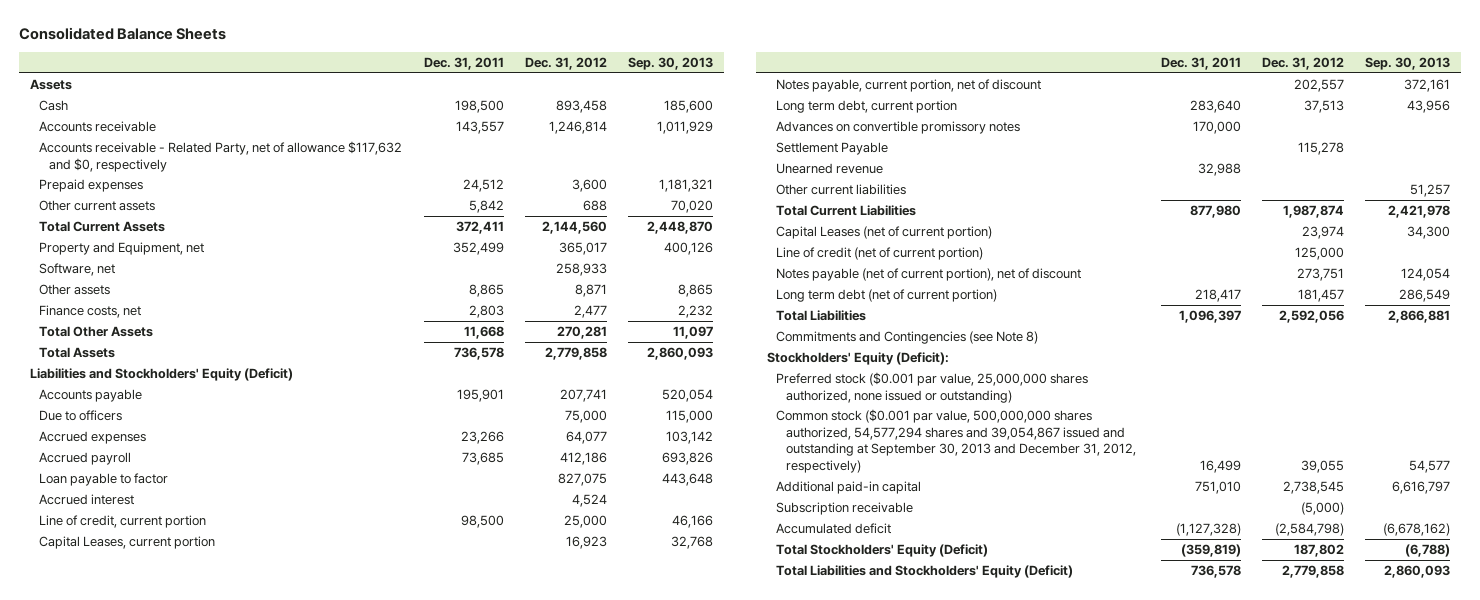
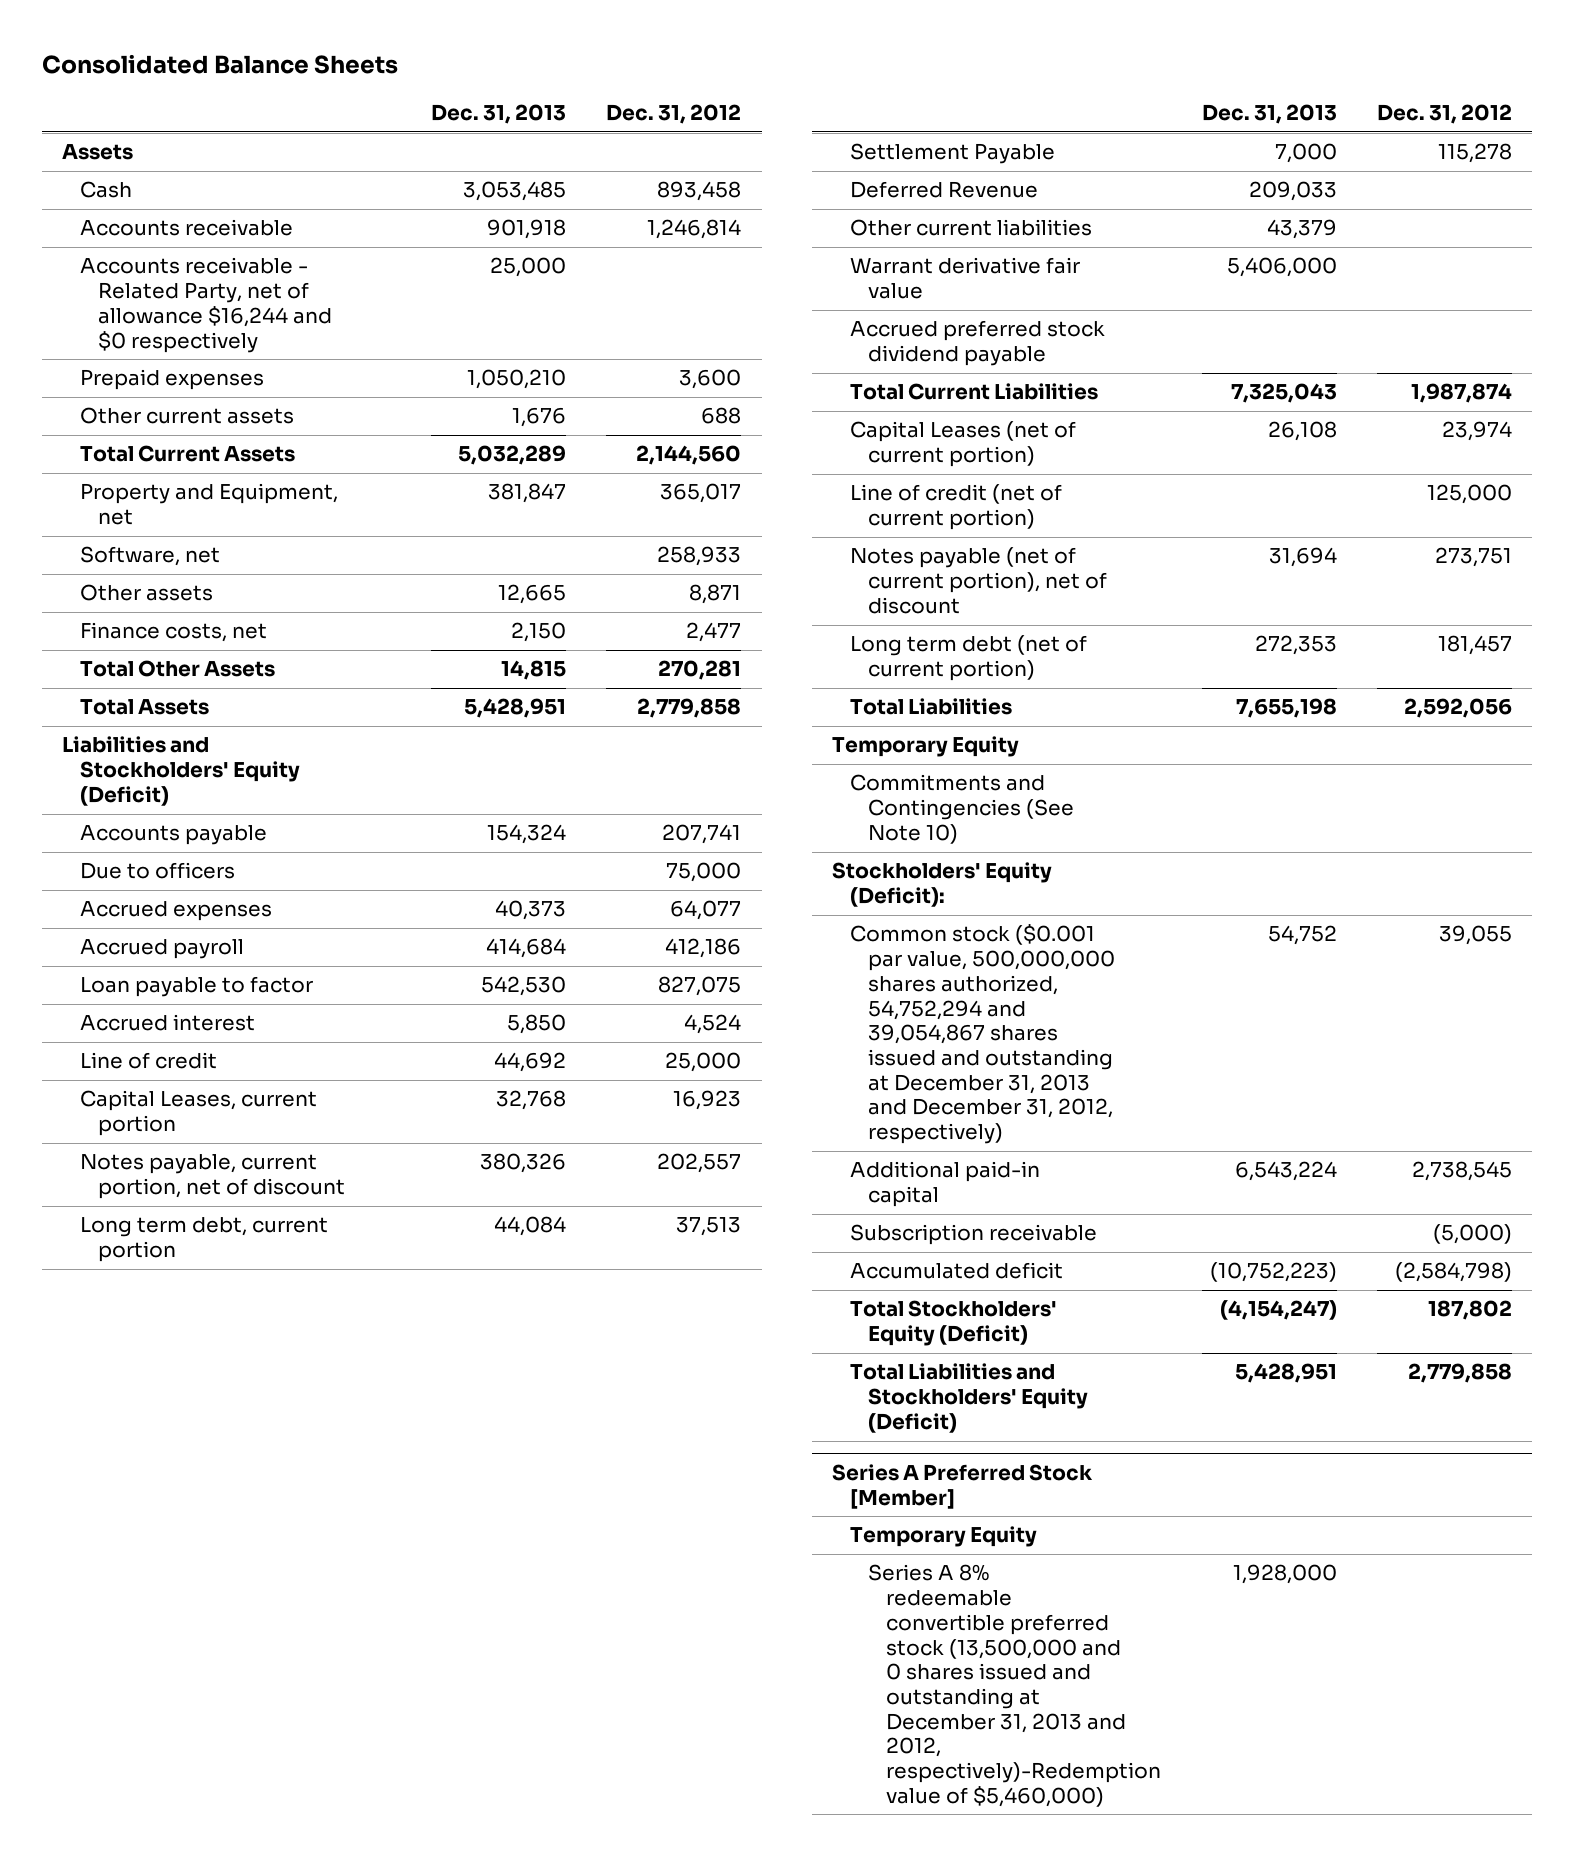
[423,57,504,71] Dec. 31, 2011 -> none
[628,57,714,71] Sep. 30, 2013 -> none
none -> [431,103,567,124] Dec. 31, 2013
[39,140,403,172] Accounts receivable - Related Party, net of allowance $117,632 and $0, respectively -> [79,257,332,353] Accounts receivable - Related Party, net of allowance $16,244 and $0 respectively
[39,514,207,528] Line of credit, current portion -> [79,1052,217,1070] Line of credit
[776,120,1021,134] Advances on convertible promissory notes -> none
[776,162,884,174] Unearned revenue -> none
none -> [850,181,1039,199] Deferred Revenue
none -> [850,257,1081,300] Warrant derivative fair value
none -> [850,320,1106,367] Accrued preferred stock dividend payable
none -> [832,736,1020,758] Temporary Equity
[776,330,1039,344] Commitments and Contingencies (see Note 8) -> [850,774,1075,844] Commitments and Contingencies (See Note 10)
[776,371,1089,403] Preferred stock ($0.001 par value, 25,000,000 shares authorized, none issued or outstanding) -> none
[776,408,1136,473] Common stock ($0.001 par value, 500,000,000 shares authorized, 54,577,294 shares and 39,054,867 issued and outstanding at September 30, 2013 and December 31, 2012, respectively) -> [850,924,1116,1145] Common stock ($0.001 par value, 500,000,000 shares authorized, 54,752,294 and 39,054,867 shares issued and outstanding at December 31, 2013 and December 31, 2012, respectively)
none -> [832,1463,1094,1509] Series A Preferred Stock [Member]
none -> [850,1526,1038,1548] Temporary Equity
none -> [868,1564,1162,1807] Series A 8% redeemable convertible preferred stock (13,500,000 and 0 shares issued and outstanding at December 31, 2013 and 2012, respectively)-Redemption value of $5,460,000)

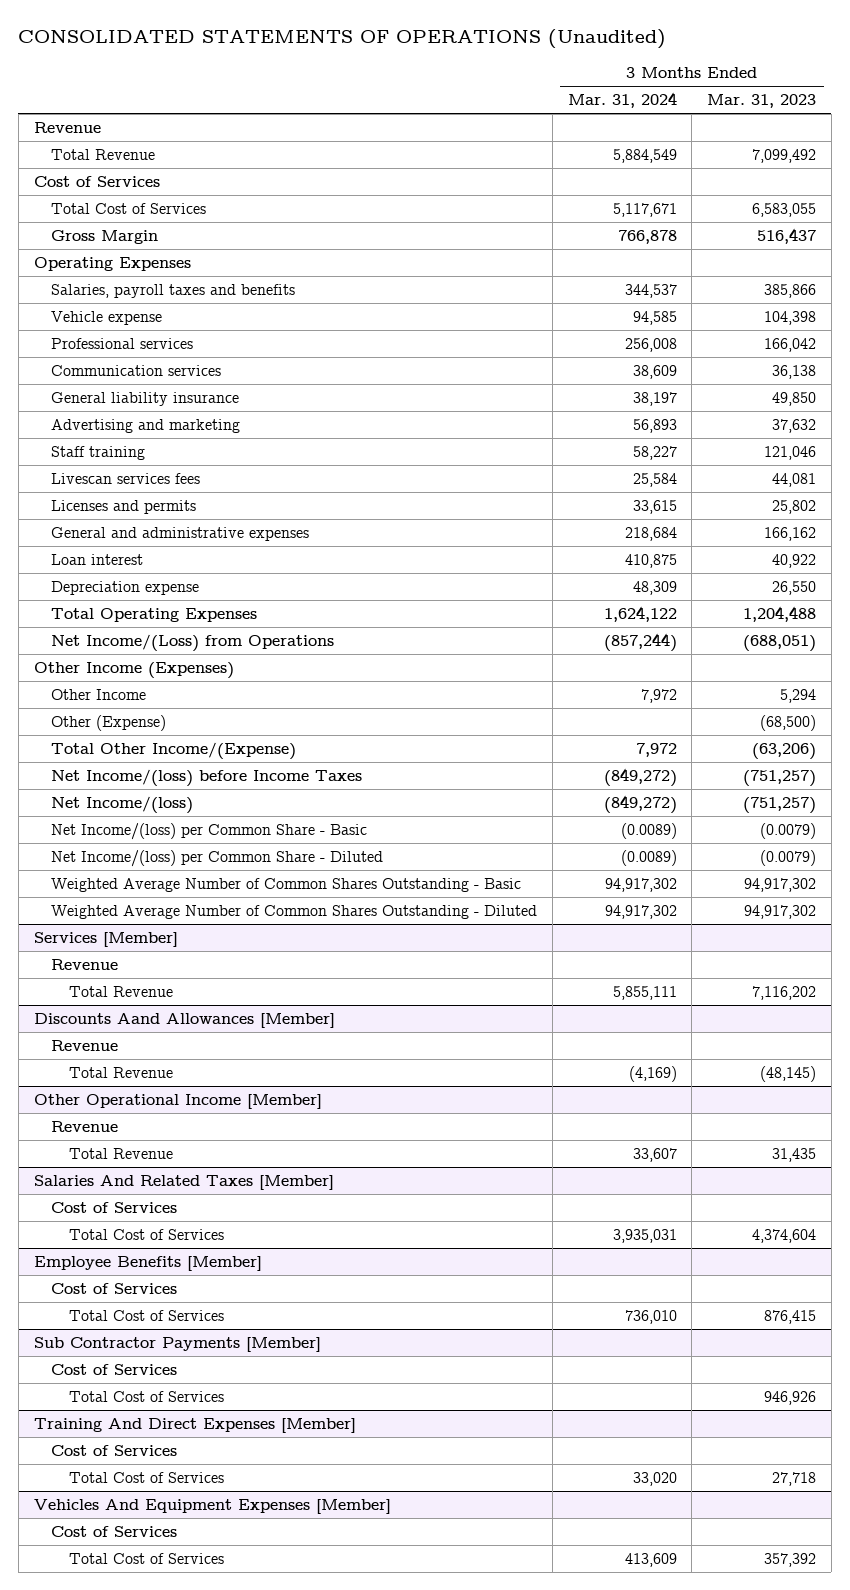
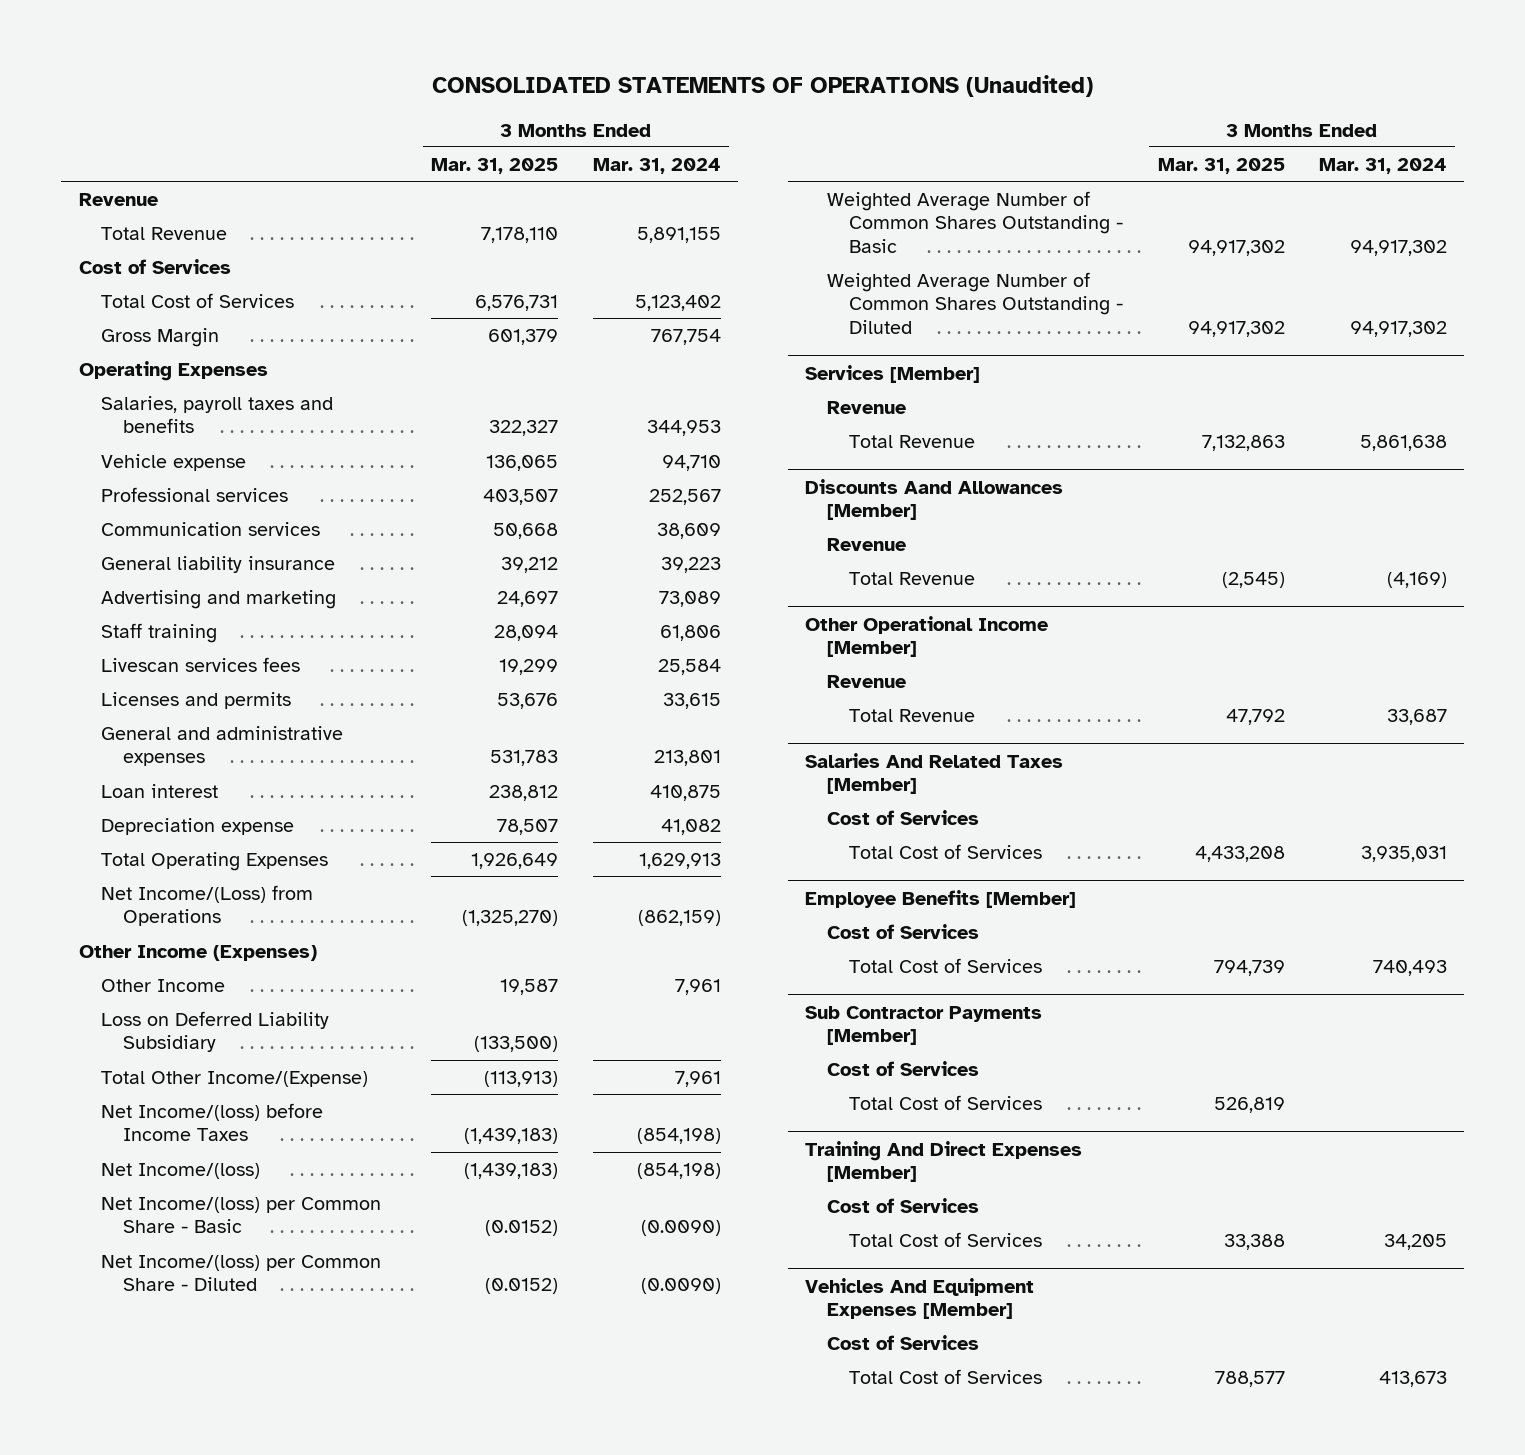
[707,94,817,109] Mar. 31, 2023 -> none
none -> [431,157,559,174] Mar. 31, 2025
[612,148,677,163] 5,884,549 -> [636,226,721,243] 5,891,155
[612,202,677,217] 5,117,671 -> [634,294,721,311] 5,123,402
[617,229,677,244] 766,878 -> [650,328,721,345] 767,754
[624,283,677,298] 344,537 -> [646,420,721,437] 344,953
[632,310,677,325] 94,585 -> [661,454,721,471] 94,710
[624,337,677,352] 256,008 -> [648,488,721,505] 252,567
[632,391,677,406] 38,197 -> [660,556,721,573] 39,223
[632,418,677,433] 56,893 -> [658,590,721,607] 73,089
[632,445,677,460] 58,227 -> [659,624,721,641] 61,806
[624,526,677,541] 218,684 -> [653,750,721,767] 213,801
[632,580,677,595] 48,309 -> [660,818,721,835] 41,082
[603,605,677,622] 1,624,122 -> [638,852,721,869] 1,629,913
[603,632,677,652] (857,244) -> [637,910,721,927] (862,159)
[640,688,677,703] 7,972 -> [674,978,721,995] 7,961
[51,714,167,731] Other (Expense) -> [100,1010,329,1053] Loss on Deferred Liability Subsidiary
[635,742,677,757] 7,972 -> [674,1070,721,1087] 7,961
[603,767,677,787] (849,272) -> [636,1128,721,1145] (854,198)
[603,794,677,814] (849,272) -> [636,1162,721,1179] (854,198)
[620,822,677,839] (0.0089) -> [640,1220,721,1237] (0.0090)
[620,849,677,866] (0.0089) -> [640,1278,721,1295] (0.0090)
[612,985,677,1000] 5,855,111 -> [1359,434,1447,451] 5,861,638
[632,1147,677,1162] 33,607 -> [1386,708,1447,725] 33,687
[624,1309,677,1324] 736,010 -> [1372,959,1447,976] 740,493
[632,1471,677,1486] 33,020 -> [1383,1233,1447,1250] 34,205
[624,1552,677,1567] 413,609 -> [1378,1370,1447,1387] 413,673

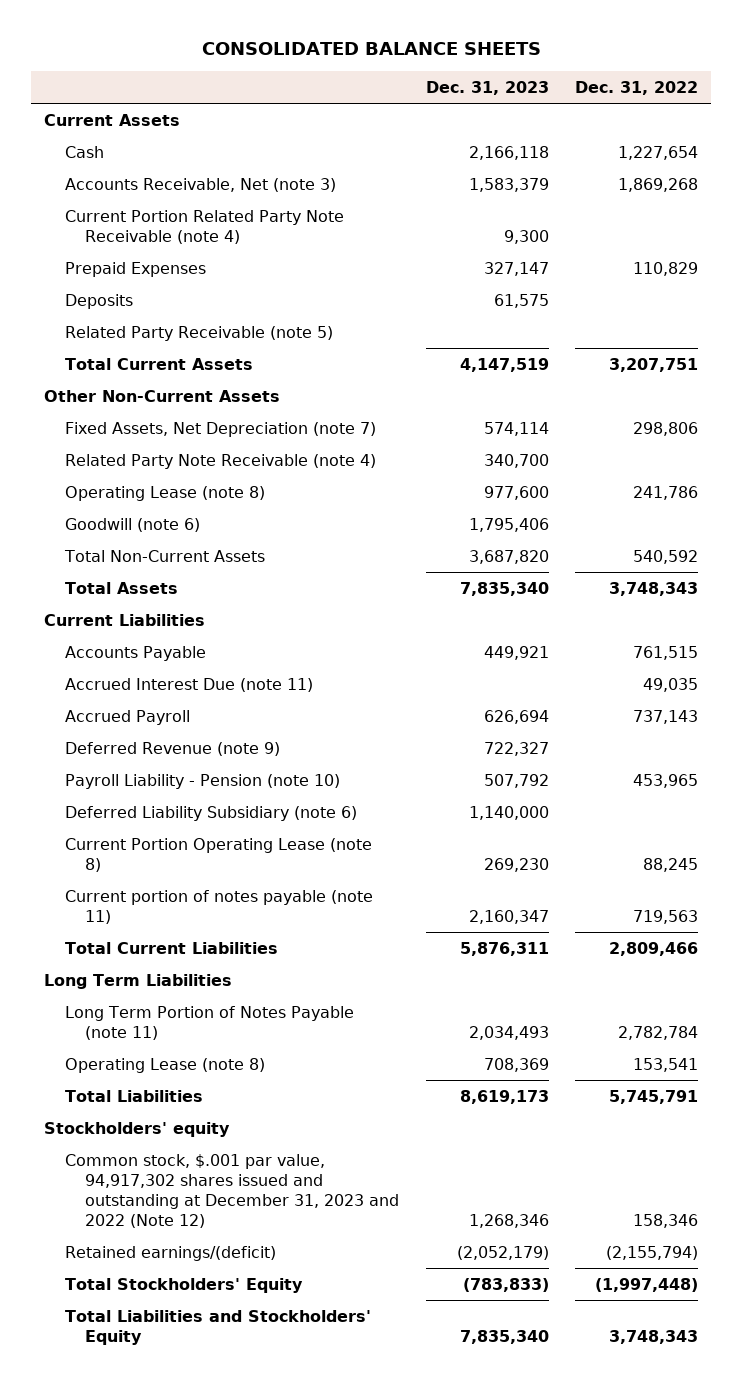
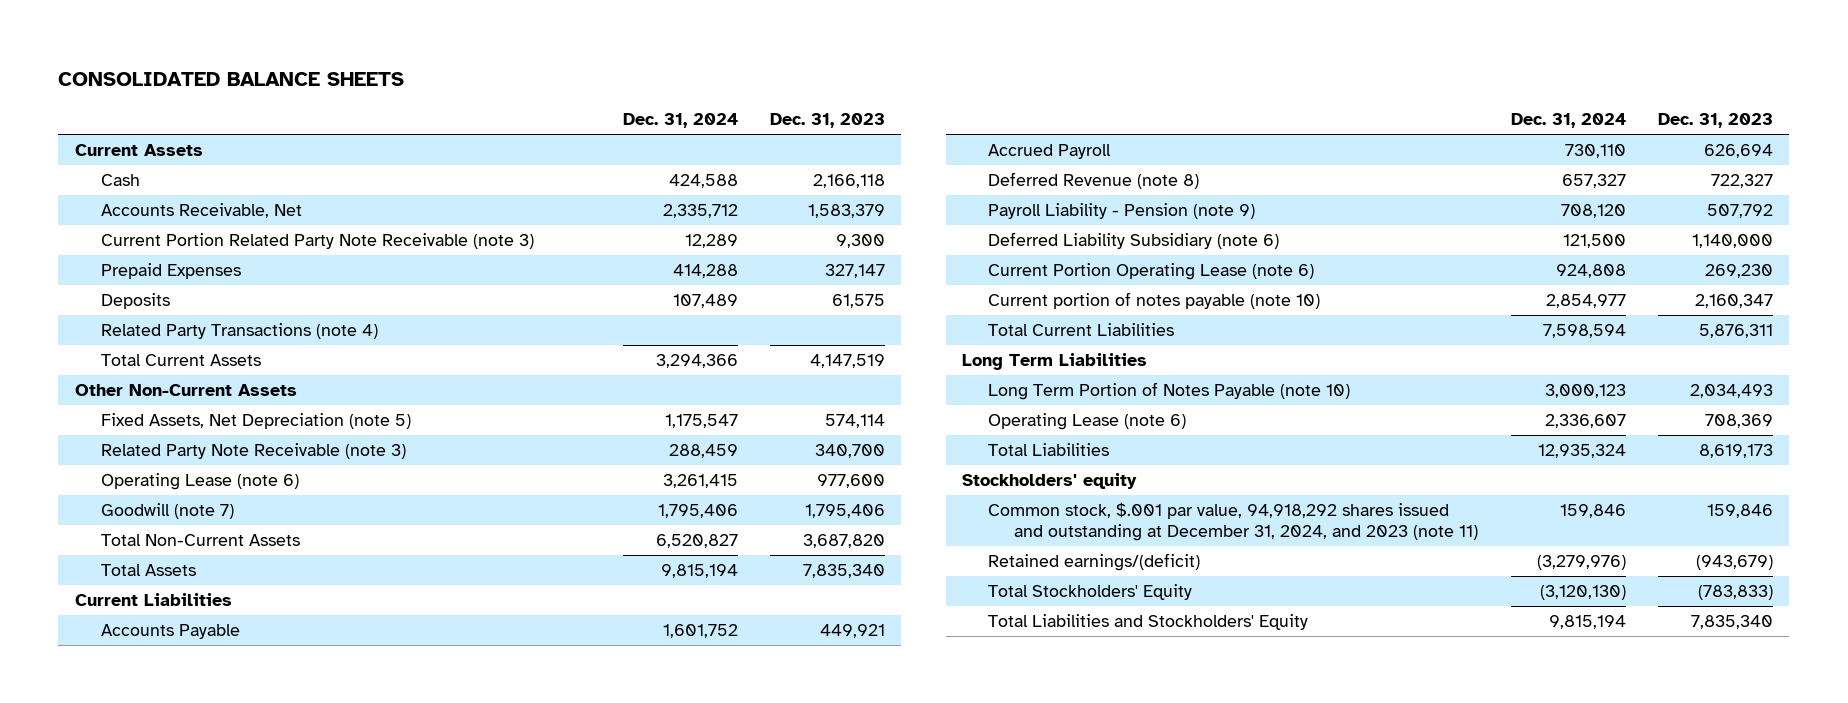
[574,80,698,95] Dec. 31, 2022 -> none
none -> [622,113,738,129] Dec. 31, 2024
[64,177,336,192] Accounts Receivable, Net (note 3) -> [100,203,302,219] Accounts Receivable, Net
[64,209,344,244] Current Portion Related Party Note Receivable (note 4) -> [100,233,534,250] Current Portion Related Party Note Receivable (note 3)
[64,325,333,341] Related Party Receivable (note 5) -> none
none -> [100,323,378,340] Related Party Transactions (note 4)
[64,421,376,437] Fixed Assets, Net Depreciation (note 7) -> [100,413,411,430] Fixed Assets, Net Depreciation (note 5)
[64,453,376,469] Related Party Note Receivable (note 4) -> [100,443,406,460] Related Party Note Receivable (note 3)
[64,485,265,501] Operating Lease (note 8) -> [100,473,299,491] Operating Lease (note 6)
[64,517,200,532] Goodwill (note 6) -> [100,503,234,520] Goodwill (note 7)
[64,677,313,692] Accrued Interest Due (note 11) -> none
[64,741,280,756] Deferred Revenue (note 9) -> [988,172,1200,190] Deferred Revenue (note 8)
[64,773,340,789] Payroll Liability - Pension (note 10) -> [988,203,1256,220] Payroll Liability - Pension (note 9)
[64,837,372,872] Current Portion Operating Lease (note 8) -> [988,263,1315,281] Current Portion Operating Lease (note 6)
[64,889,373,924] Current portion of notes payable (note 11) -> [988,292,1321,310] Current portion of notes payable (note 10)
[64,1005,354,1040] Long Term Portion of Notes Payable (note 11) -> [988,382,1351,401] Long Term Portion of Notes Payable (note 10)
[64,1057,265,1073] Operating Lease (note 8) -> [988,413,1187,431] Operating Lease (note 6)
[64,1153,400,1228] Common stock, $.001 par value, 94,917,302 shares issued and outstanding at December 31, 2023 and 2022 (Note 12) -> [988,502,1479,542] Common stock, $.001 par value, 94,918,292 shares issued and outstanding at December 31, 2024, and 2023 (note 11)
[468,1213,549,1228] 1,268,346 -> [1707,504,1774,519] 159,846
[456,1245,549,1260] (2,052,179) -> [1696,555,1774,571] (943,679)

